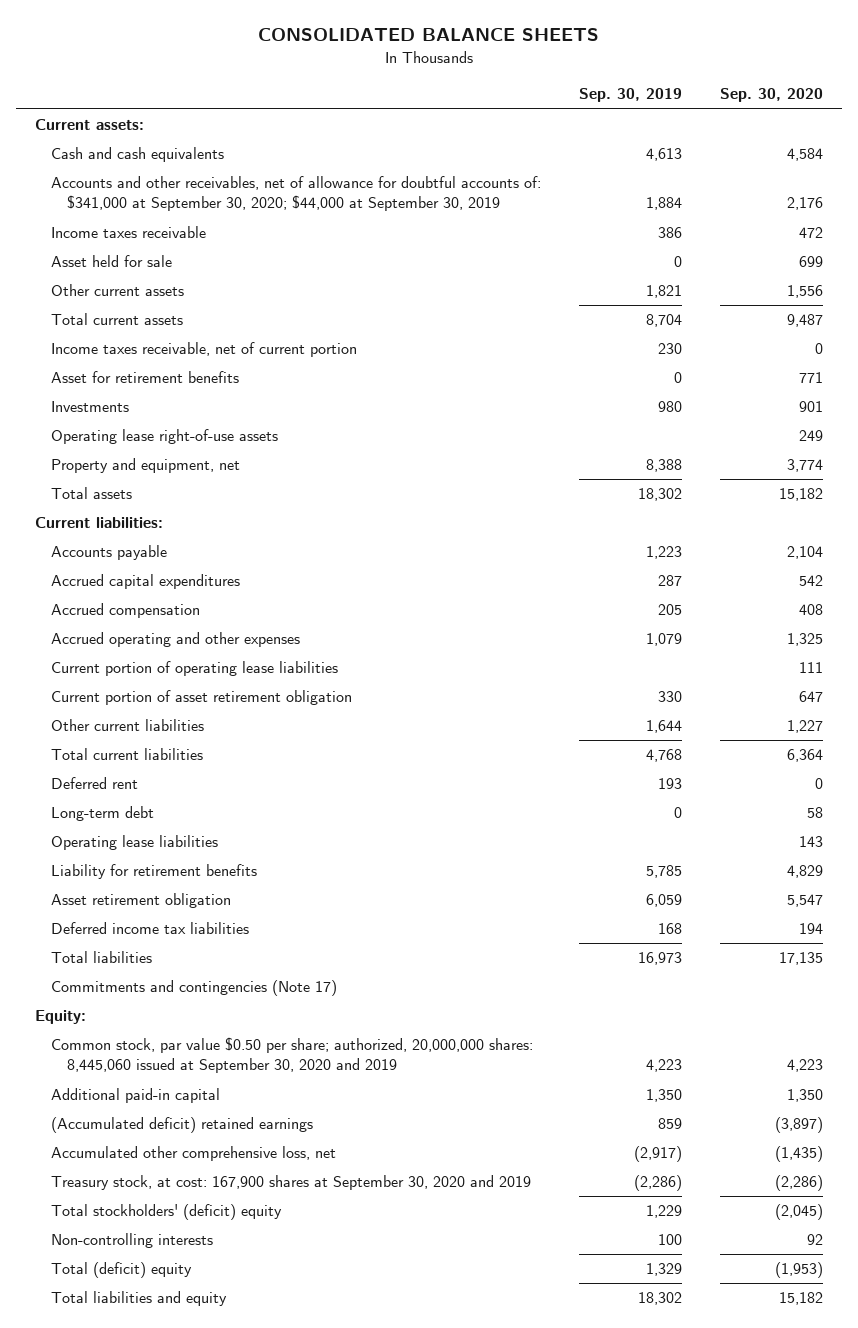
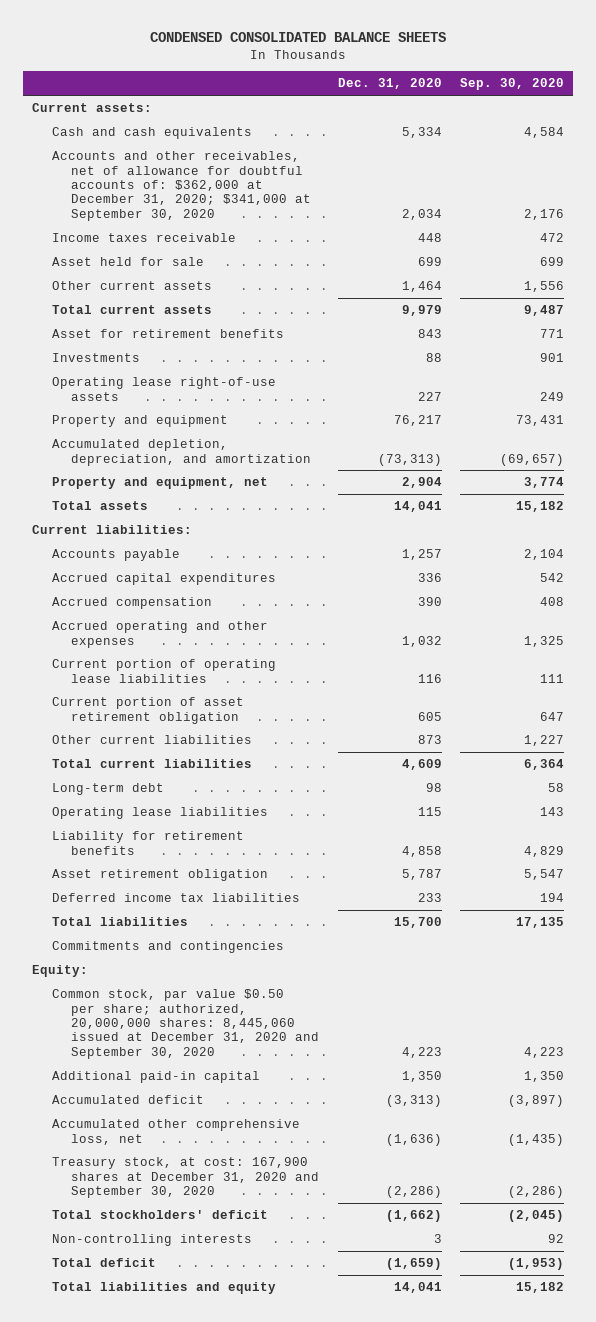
[258,28,600,42] CONSOLIDATED BALANCE SHEETS -> [150,32,447,43] CONDENSED CONSOLIDATED BALANCE SHEETS
[578,88,682,103] Sep. 30, 2019 -> none
none -> [337,78,442,90] Dec. 31, 2020
[50,176,541,212] Accounts and other receivables, net of allowance for doubtful accounts of: $341,000 at September 30, 2020; $44,000 at September 30, 2019 -> [51,151,312,221] Accounts and other receivables, net of allowance for doubtful accounts of: $362,000 at December 31, 2020; $341,000 at September 30, 2020
[50,342,357,358] Income taxes receivable, net of current portion -> none
none -> [51,415,228,428] Property and equipment
none -> [51,439,312,466] Accumulated depletion, depreciation, and amortization
[50,777,138,790] Deferred rent -> none
[50,980,337,997] Commitments and contingencies (Note 17) -> [51,941,284,954] Commitments and contingencies
[50,1037,533,1074] Common stock, par value $0.50 per share; authorized, 20,000,000 shares: 8,445,060 issued at September 30, 2020 and 2019 -> [51,989,320,1059] Common stock, par value $0.50 per share; authorized, 20,000,000 shares: 8,445,060 issued at December 31, 2020 and September 30, 2020
[50,1117,313,1134] (Accumulated deficit) retained earnings -> [51,1095,204,1105] Accumulated deficit
[50,1175,531,1191] Treasury stock, at cost: 167,900 shares at September 30, 2020 and 2019 -> [51,1157,320,1198] Treasury stock, at cost: 167,900 shares at December 31, 2020 and September 30, 2020
[50,1204,282,1221] Total stockholders' (deficit) equity -> [51,1210,268,1220] Total stockholders' deficit
[50,1262,192,1279] Total (deficit) equity -> [51,1258,156,1268] Total deficit

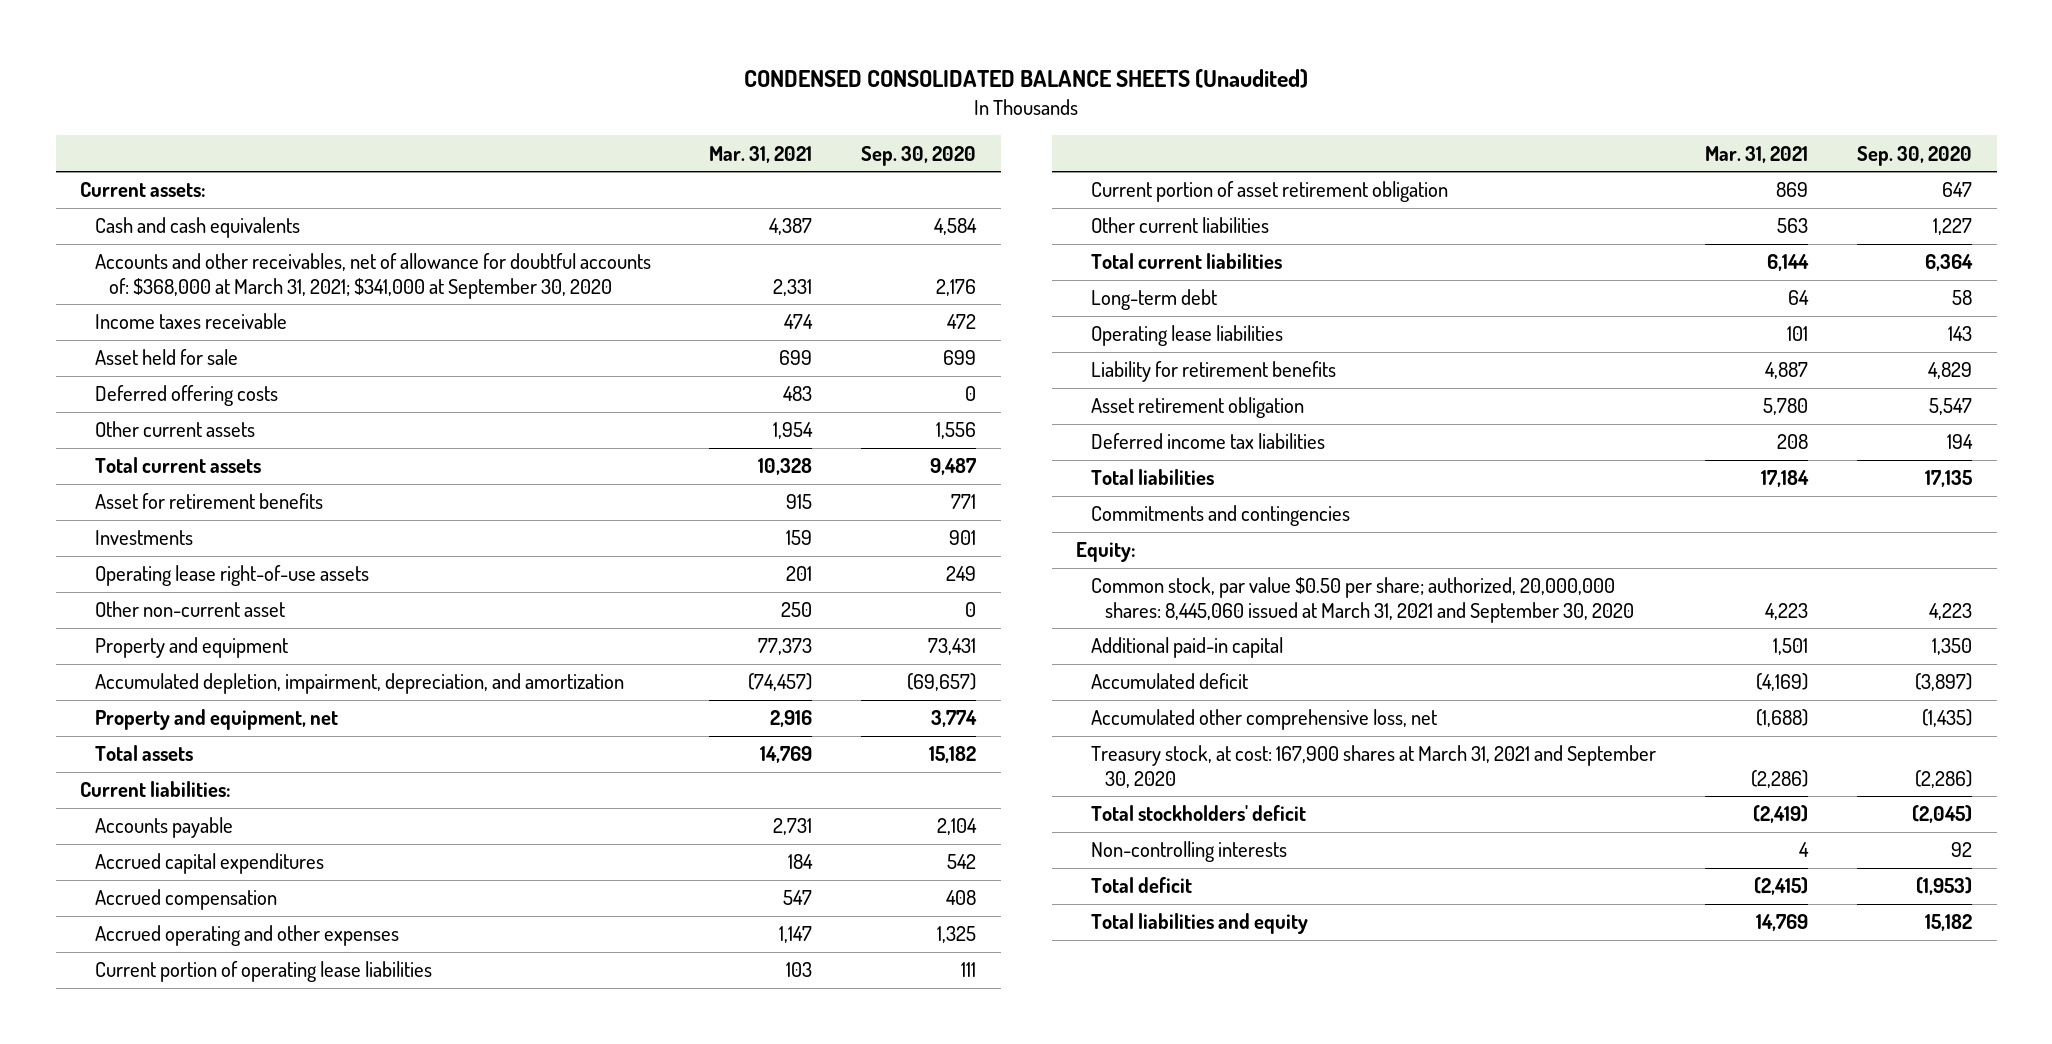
[150,32,447,43] CONDENSED CONSOLIDATED BALANCE SHEETS -> [744,69,1309,89] CONDENSED CONSOLIDATED BALANCE SHEETS (Unaudited)
[337,78,442,90] Dec. 31, 2020 -> none
none -> [708,145,812,163] Mar. 31, 2021
[51,151,312,221] Accounts and other receivables, net of allowance for doubtful accounts of: $362,000 at December 31, 2020; $341,000 at September 30, 2020 -> [94,253,651,299] Accounts and other receivables, net of allowance for doubtful accounts of: $368,000 at March 31, 2021; $341,000 at September 30, 2020
none -> [94,385,278,407] Deferred offering costs
none -> [94,601,285,618] Other non-current asset
[51,439,312,466] Accumulated depletion, depreciation, and amortization -> [94,673,624,695] Accumulated depletion, impairment, depreciation, and amortization
[51,989,320,1059] Common stock, par value $0.50 per share; authorized, 20,000,000 shares: 8,445,060 issued at December 31, 2020 and September 30, 2020 -> [1090,577,1635,623] Common stock, par value $0.50 per share; authorized, 20,000,000 shares: 8,445,060 issued at March 31, 2021 and September 30, 2020
[51,1157,320,1198] Treasury stock, at cost: 167,900 shares at December 31, 2020 and September 30, 2020 -> [1090,745,1656,788] Treasury stock, at cost: 167,900 shares at March 31, 2021 and September 30, 2020

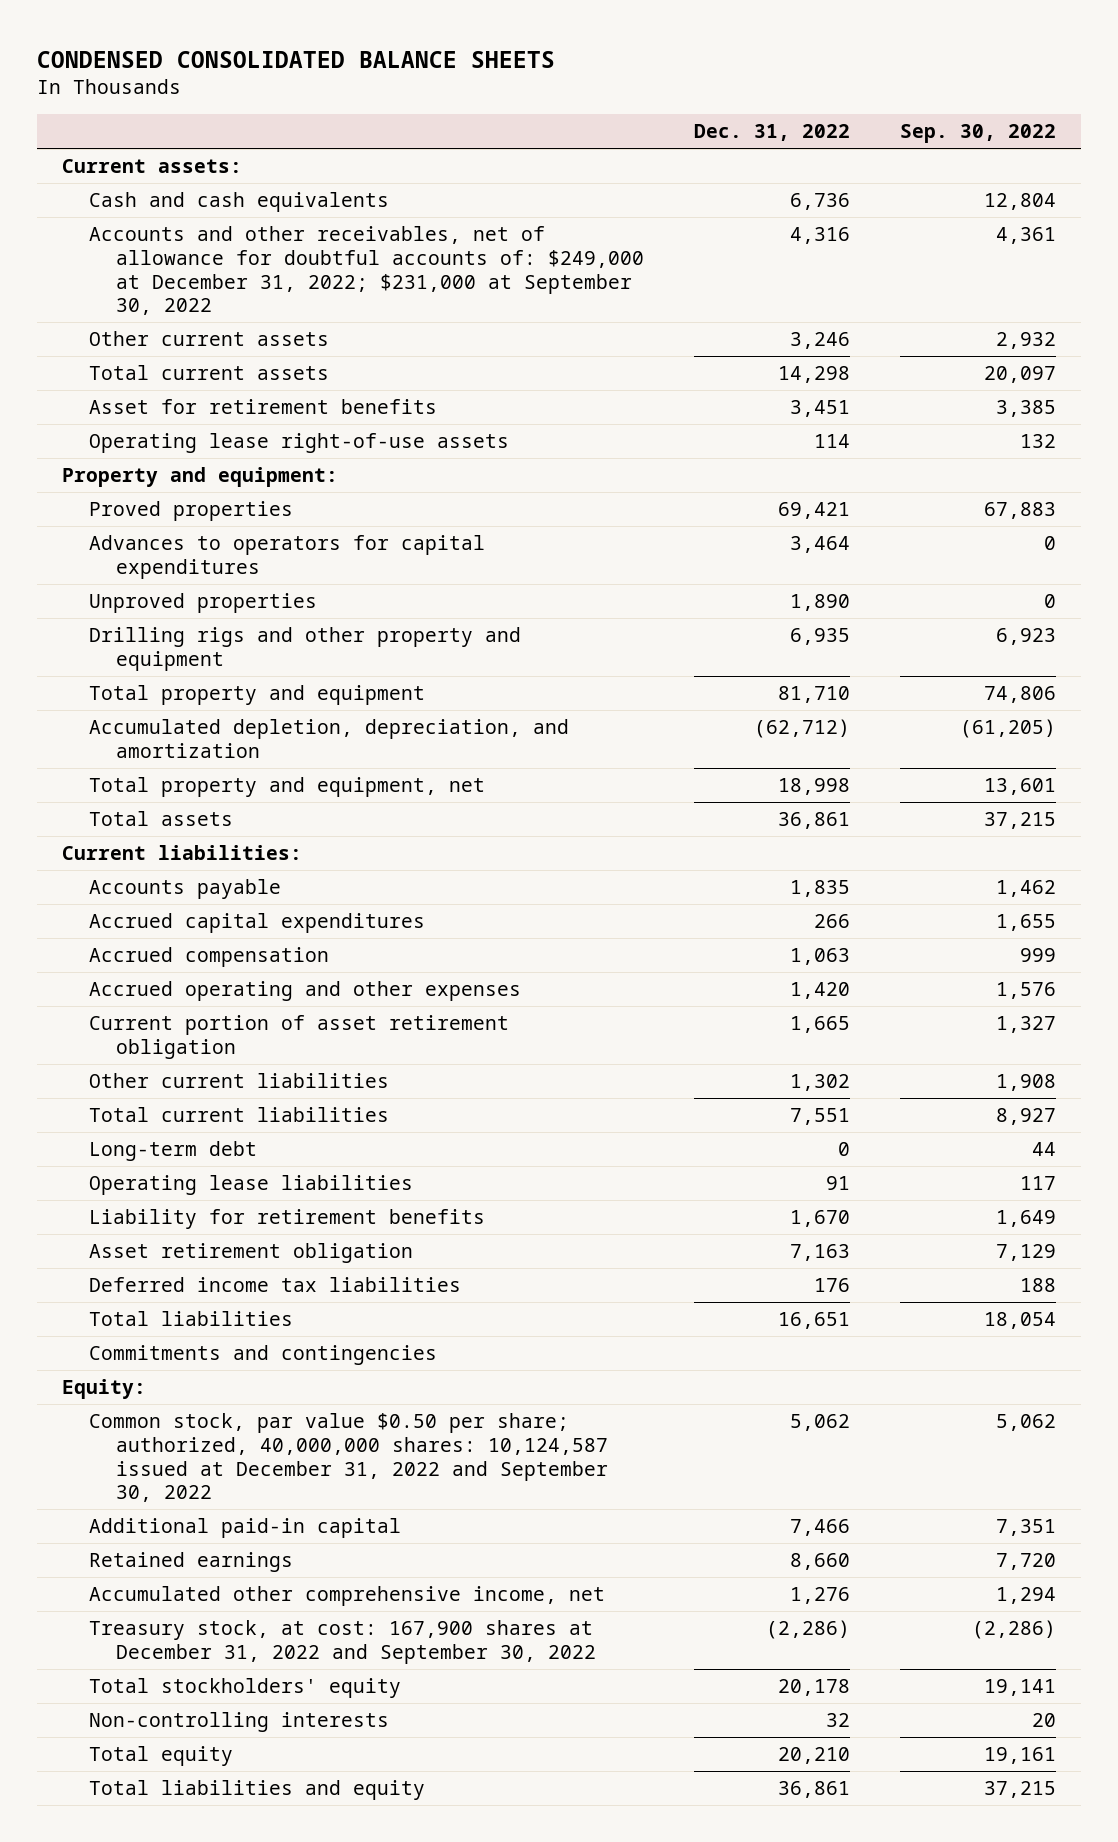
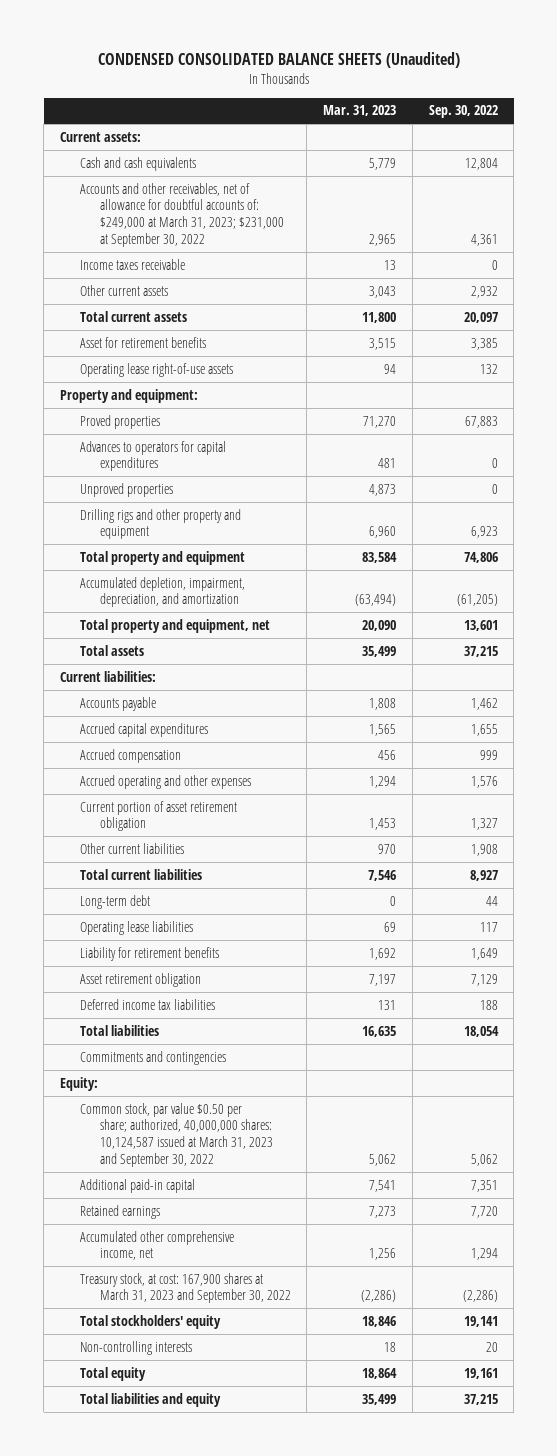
[37,50,556,68] CONDENSED CONSOLIDATED BALANCE SHEETS -> [97,52,460,69] CONDENSED CONSOLIDATED BALANCE SHEETS (Unaudited)
[694,124,851,142] Dec. 31, 2022 -> none
none -> [323,105,397,117] Mar. 31, 2023
[89,226,645,316] Accounts and other receivables, net of allowance for doubtful accounts of: $249,000 at December 31, 2022; $231,000 at September 30, 2022 -> [79,182,284,247] Accounts and other receivables, net of allowance for doubtful accounts of: $249,000 at March 31, 2023; $231,000 at September 30, 2022
none -> [79,258,185,270] Income taxes receivable
[89,719,570,758] Accumulated depletion, depreciation, and amortization -> [79,576,245,608] Accumulated depletion, impairment, depreciation, and amortization
[89,1413,609,1503] Common stock, par value $0.50 per share; authorized, 40,000,000 shares: 10,124,587 issued at December 31, 2022 and September 30, 2022 -> [79,1102,273,1167] Common stock, par value $0.50 per share; authorized, 40,000,000 shares: 10,124,587 issued at March 31, 2023 and September 30, 2022
[89,1620,597,1664] Treasury stock, at cost: 167,900 shares at December 31, 2022 and September 30, 2022 -> [79,1272,291,1304] Treasury stock, at cost: 167,900 shares at March 31, 2023 and September 30, 2022

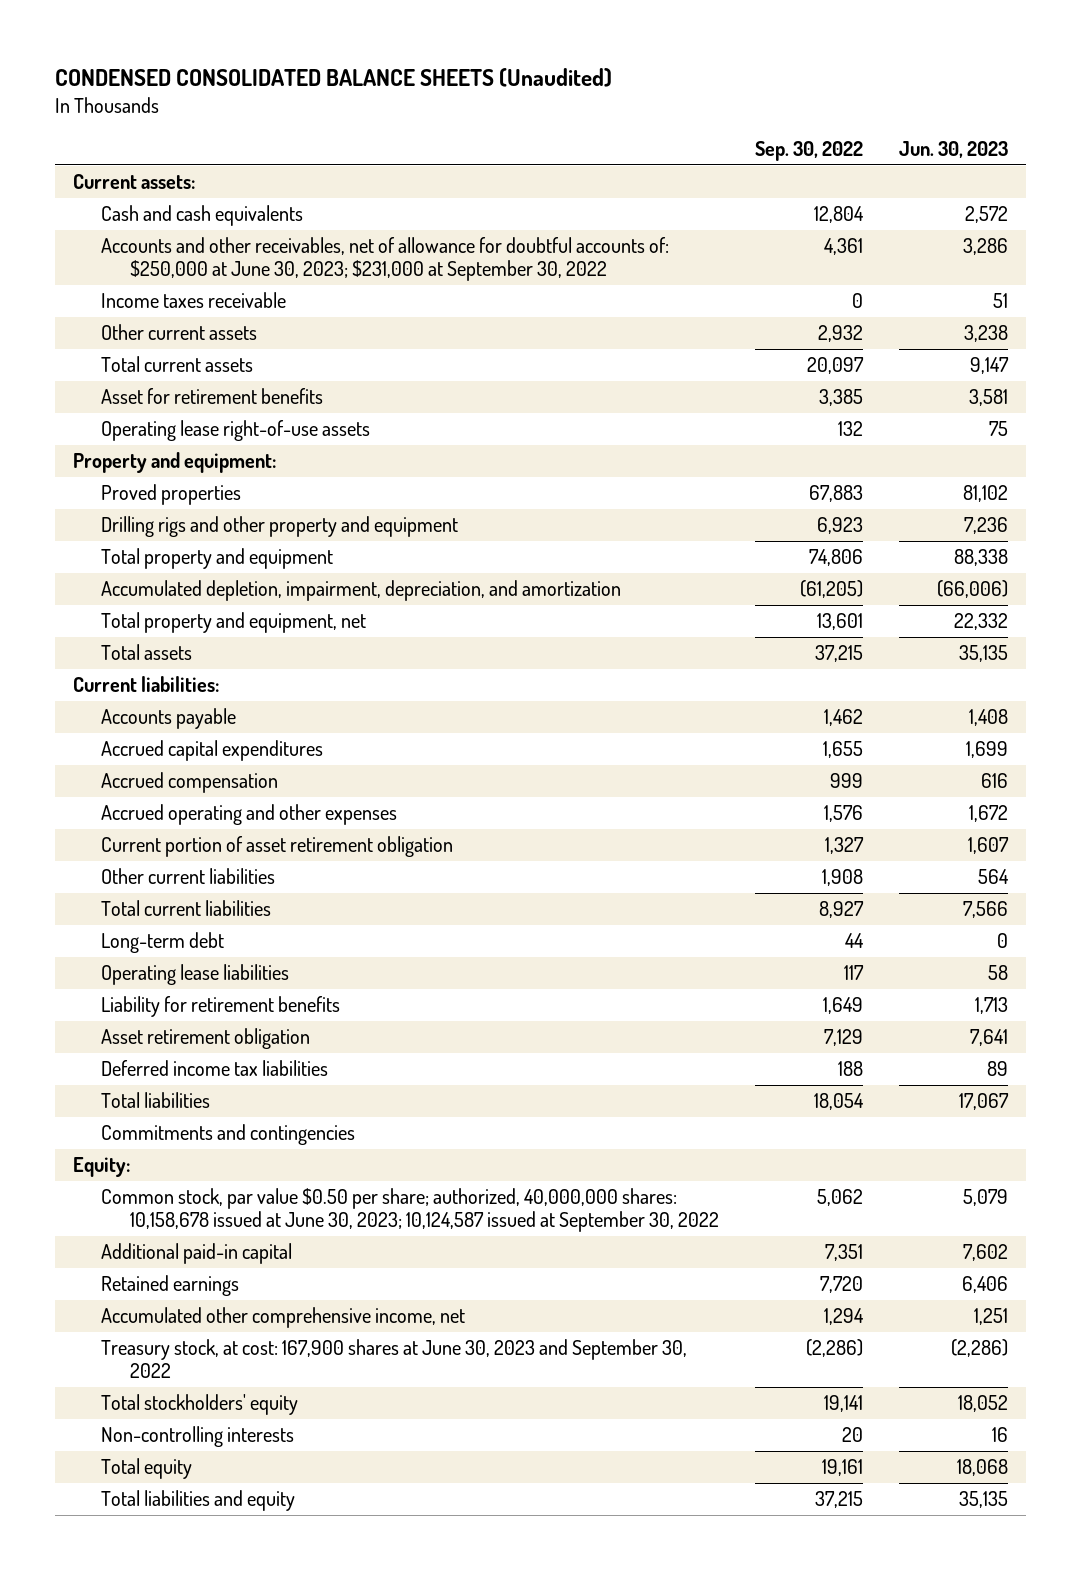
[323,105,397,117] Mar. 31, 2023 -> none
none -> [898,140,1008,158] Jun. 30, 2023
[79,182,284,247] Accounts and other receivables, net of allowance for doubtful accounts of: $249,000 at March 31, 2023; $231,000 at September 30, 2022 -> [101,237,670,282] Accounts and other receivables, net of allowance for doubtful accounts of: $250,000 at June 30, 2023; $231,000 at September 30, 2022
[79,440,226,472] Advances to operators for capital expenditures -> none
[79,482,173,497] Unproved properties -> none
[79,1102,273,1167] Common stock, par value $0.50 per share; authorized, 40,000,000 shares: 10,124,587 issued at March 31, 2023 and September 30, 2022 -> [101,1188,719,1233] Common stock, par value $0.50 per share; authorized, 40,000,000 shares: 10,158,678 issued at June 30, 2023; 10,124,587 issued at September 30, 2022
[79,1272,291,1304] Treasury stock, at cost: 167,900 shares at March 31, 2023 and September 30, 2022 -> [101,1339,688,1379] Treasury stock, at cost: 167,900 shares at June 30, 2023 and September 30, 2022

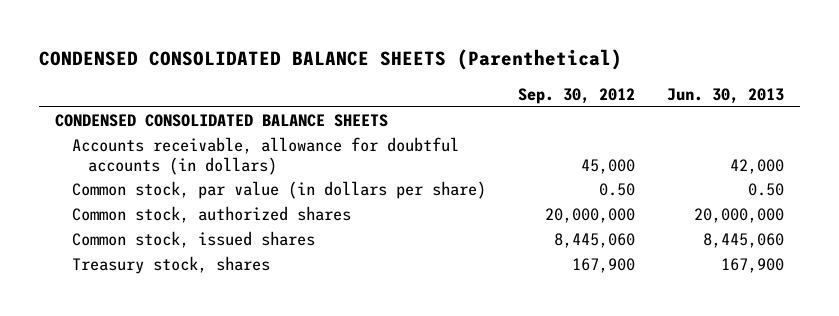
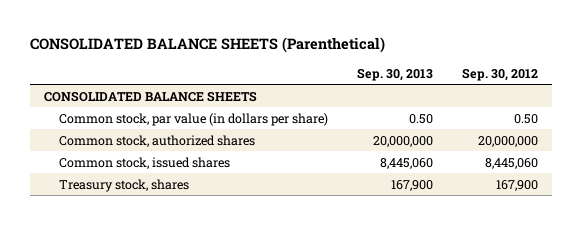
[39,49,623,71] CONDENSED CONSOLIDATED BALANCE SHEETS (Parenthetical) -> [29,37,385,54] CONSOLIDATED BALANCE SHEETS (Parenthetical)
[666,87,784,104] Jun. 30, 2013 -> none
none -> [356,67,433,81] Sep. 30, 2013
[71,137,459,175] Accounts receivable, allowance for doubtful accounts (in dollars) -> none
[55,114,389,128] CONDENSED CONSOLIDATED BALANCE SHEETS -> [44,90,258,102] CONSOLIDATED BALANCE SHEETS

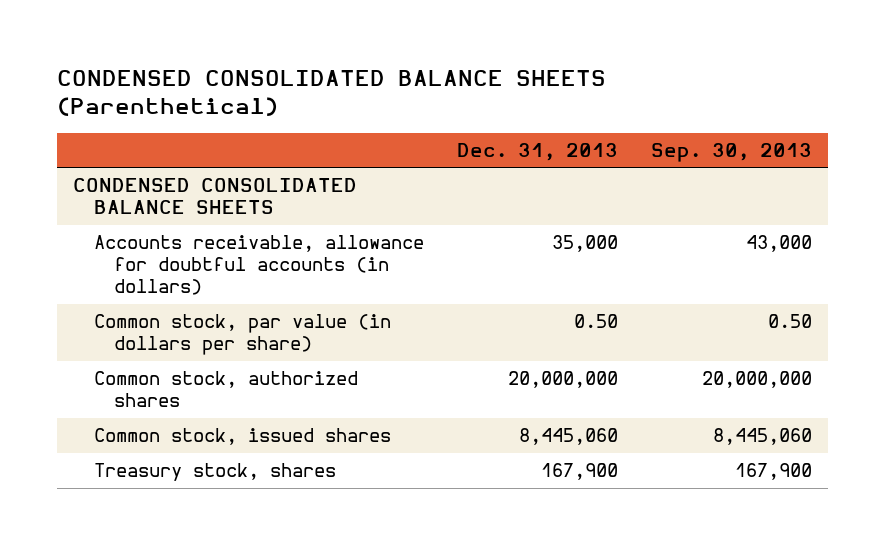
[29,37,385,54] CONSOLIDATED BALANCE SHEETS (Parenthetical) -> [56,69,606,117] CONDENSED CONSOLIDATED BALANCE SHEETS (Parenthetical)
[461,67,538,81] Sep. 30, 2012 -> none
none -> [456,143,618,162] Dec. 31, 2013
[44,90,258,102] CONSOLIDATED BALANCE SHEETS -> [73,178,358,215] CONDENSED CONSOLIDATED BALANCE SHEETS
none -> [93,235,424,296] Accounts receivable, allowance for doubtful accounts (in dollars)

